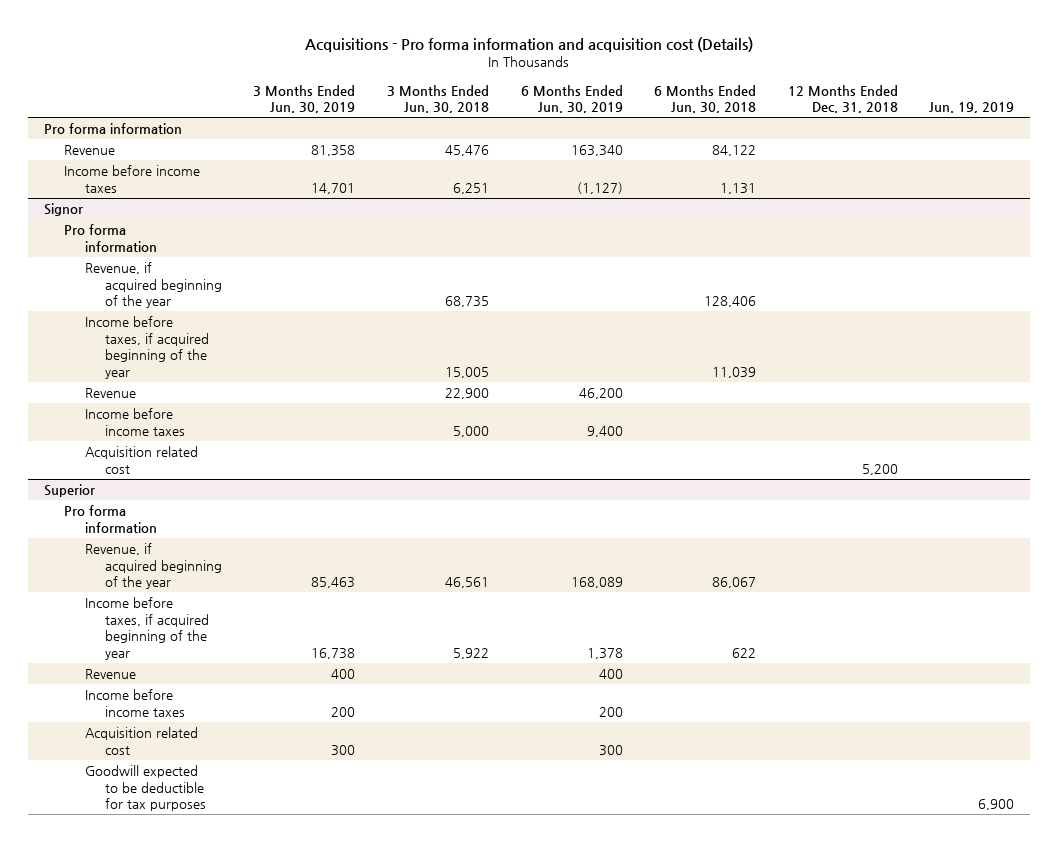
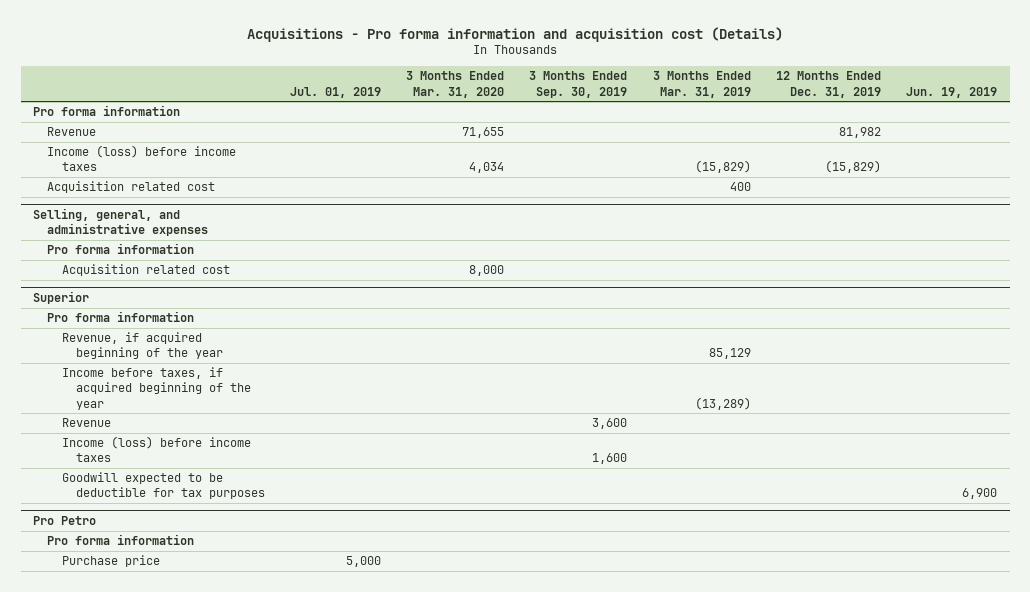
[253,84,356,114] 3 Months Ended Jun. 30, 2019 -> none
[387,84,490,114] 3 Months Ended Jun. 30, 2018 -> none
[520,84,623,114] 6 Months Ended Jun. 30, 2019 -> none
[654,84,757,114] 6 Months Ended Jun. 30, 2018 -> none
[787,84,898,114] 12 Months Ended Dec. 31, 2018 -> none
none -> [289,86,381,98] Jul. 01, 2019
none -> [406,71,505,98] 3 Months Ended Mar. 31, 2020
none -> [529,71,628,98] 3 Months Ended Sep. 30, 2019
none -> [652,71,751,98] 3 Months Ended Mar. 31, 2019
none -> [775,71,881,98] 12 Months Ended Dec. 31, 2019
[44,203,84,217] Signor -> none
[64,224,157,252] Pro forma information -> none
[84,262,222,309] Revenue, if acquired beginning of the year -> none
[84,316,209,380] Income before taxes, if acquired beginning of the year -> none
[84,388,136,399] Revenue -> none
[84,408,185,436] Income before income taxes -> none
[84,446,198,474] Acquisition related cost -> none
[64,165,201,193] Income before income taxes -> [47,145,237,172] Income (loss) before income taxes
none -> [47,181,216,194] Acquisition related cost
none -> [33,207,209,237] Selling, general, and administrative expenses
none -> [47,243,195,255] Pro forma information
none -> [61,264,230,277] Acquisition related cost
[84,727,198,755] Acquisition related cost -> none
[84,689,185,717] Income before income taxes -> [61,436,251,463] Income (loss) before income taxes
none -> [33,515,97,525] Pro Petro
none -> [47,534,195,546] Pro forma information
none -> [61,555,160,568] Purchase price

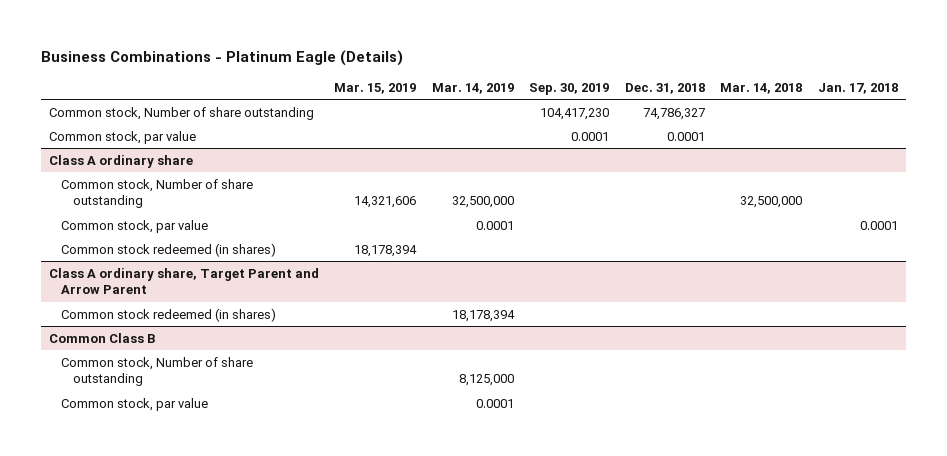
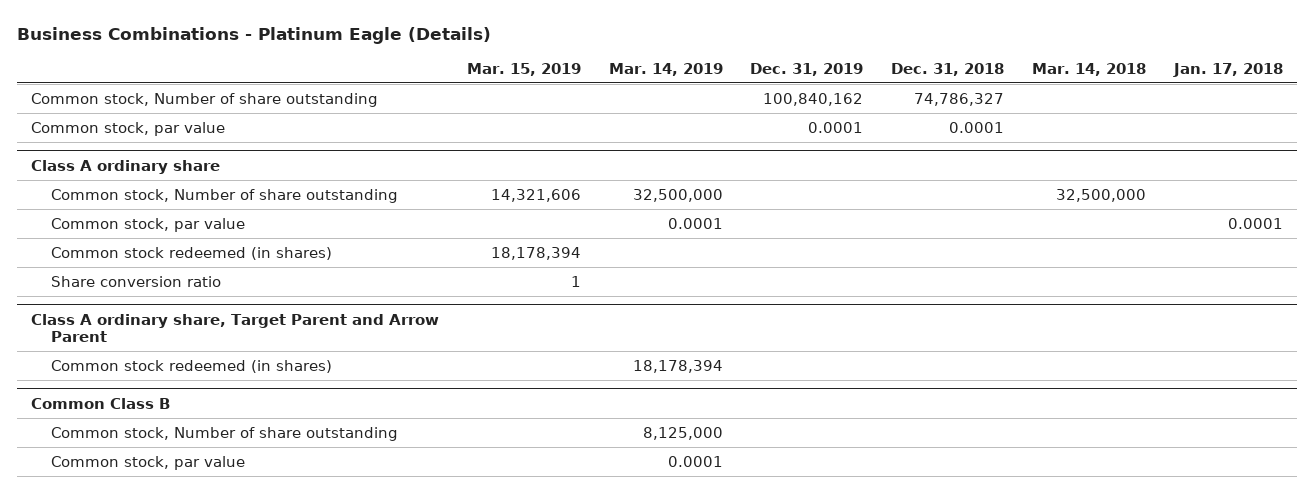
[529,82,610,95] Sep. 30, 2019 -> none
none -> [750,62,864,76] Dec. 31, 2019
none -> [51,275,222,287] Share conversion ratio

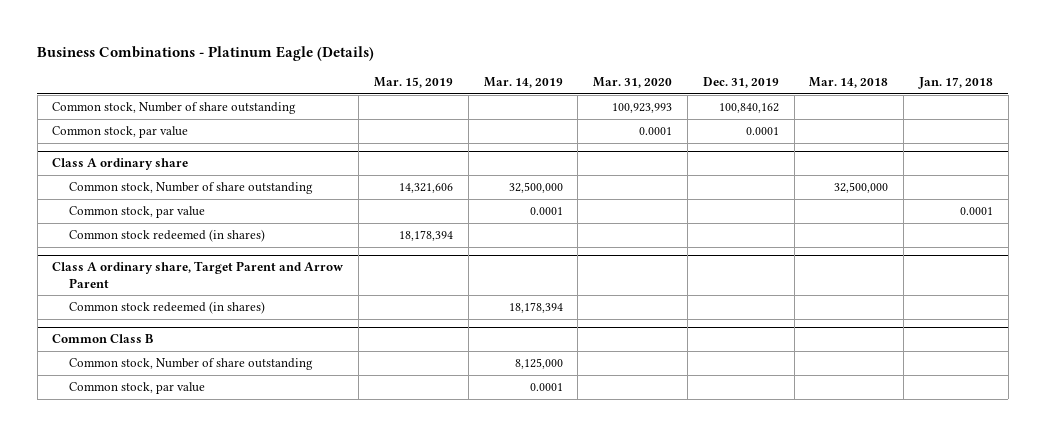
[891,62,1005,76] Dec. 31, 2018 -> none
none -> [593,77,673,89] Mar. 31, 2020
[51,275,222,287] Share conversion ratio -> none

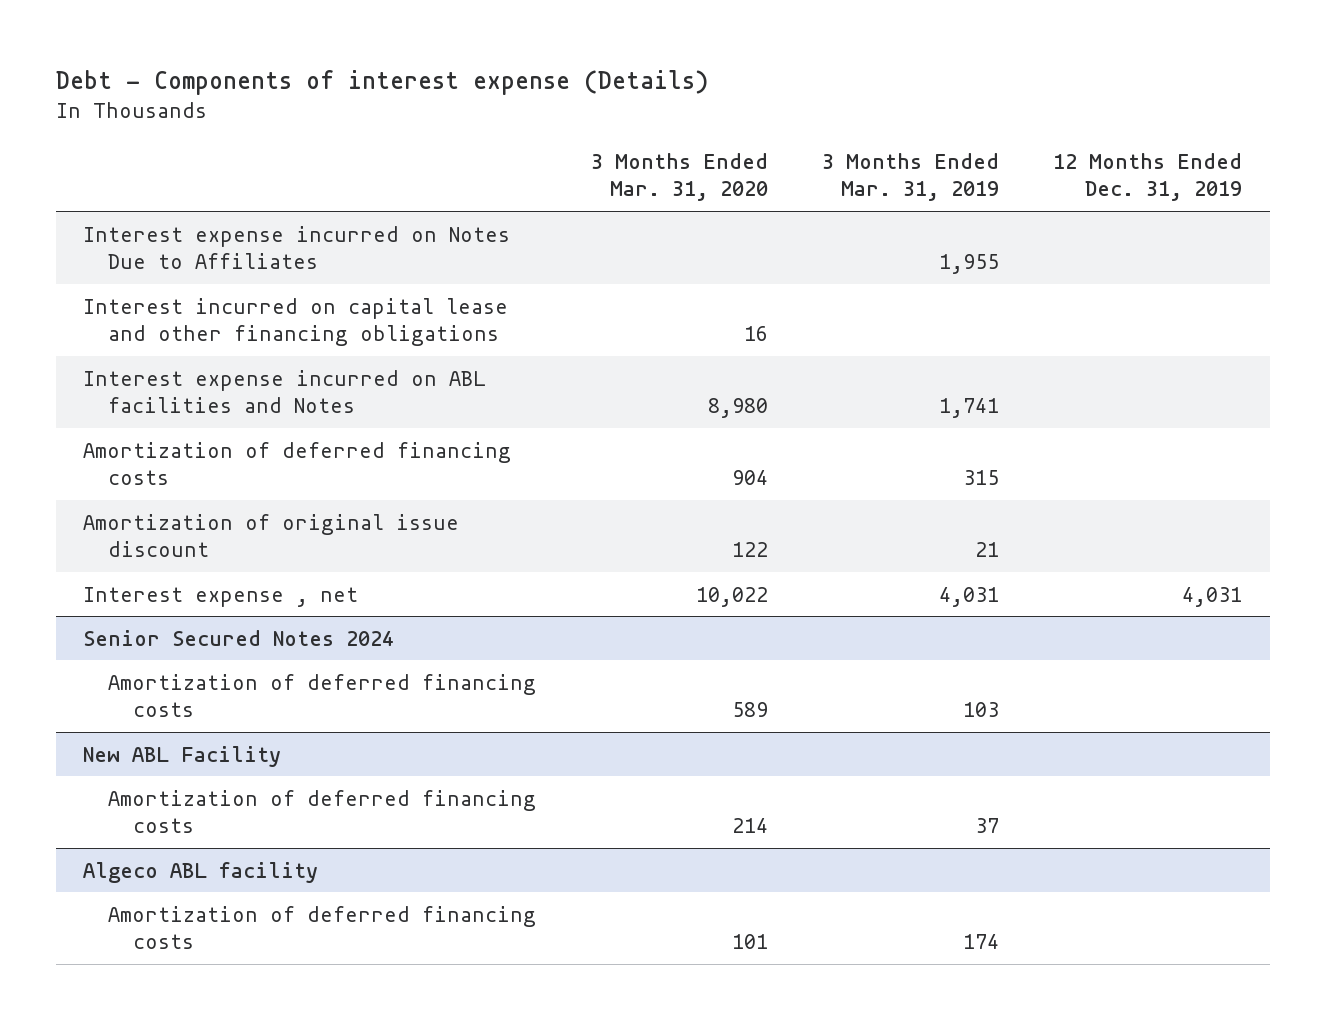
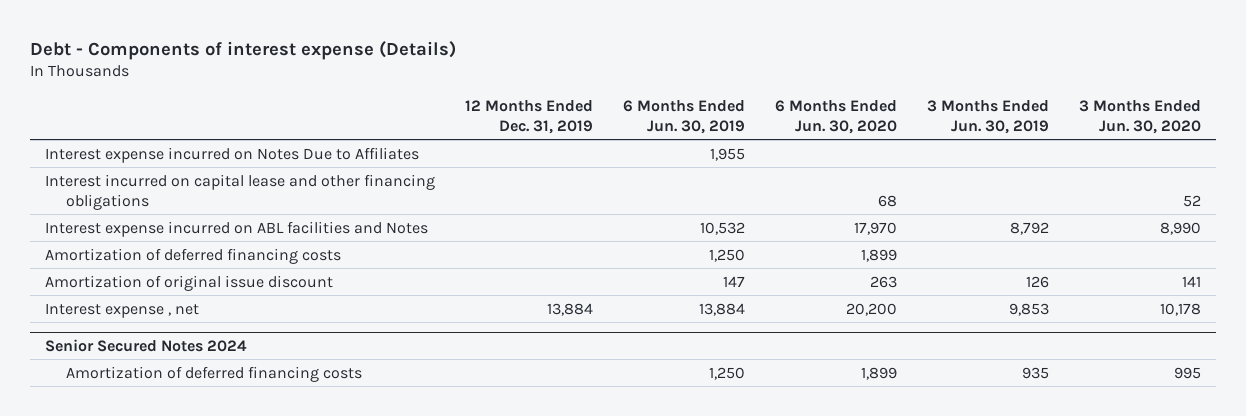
[590,152,768,202] 3 Months Ended Mar. 31, 2020 -> none
[821,152,999,202] 3 Months Ended Mar. 31, 2019 -> none
none -> [622,99,745,134] 6 Months Ended Jun. 30, 2019
none -> [775,99,898,134] 6 Months Ended Jun. 30, 2020
none -> [927,99,1050,134] 3 Months Ended Jun. 30, 2019
none -> [1079,99,1202,134] 3 Months Ended Jun. 30, 2020
[1182,586,1243,607] 4,031 -> [546,302,593,316] 13,884
[83,745,282,767] New ABL Facility -> none
[108,789,537,834] Amortization of deferred financing costs -> none
[83,861,319,883] Algeco ABL facility -> none
[108,905,537,950] Amortization of deferred financing costs -> none

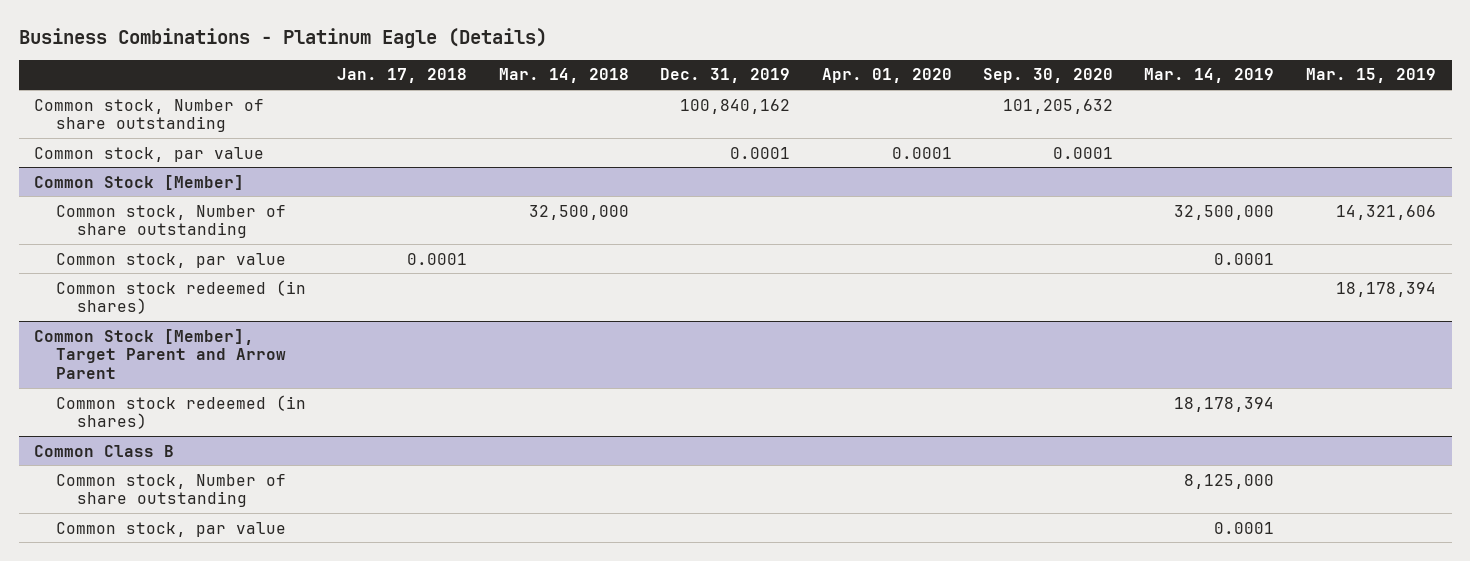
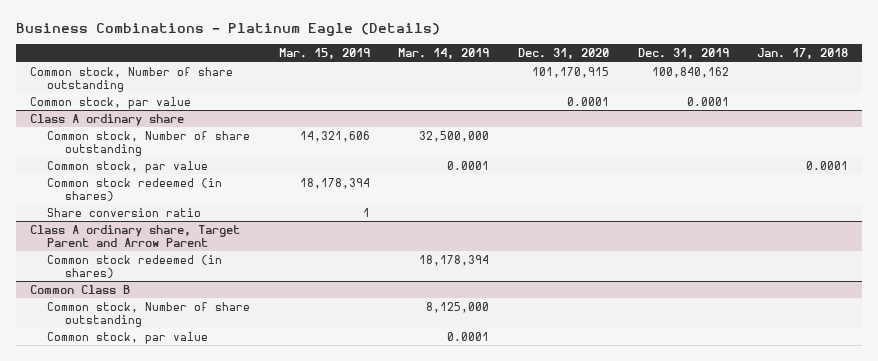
[498,68,629,84] Mar. 14, 2018 -> none
[821,68,952,84] Apr. 01, 2020 -> none
[982,68,1113,84] Sep. 30, 2020 -> none
none -> [518,48,610,60] Dec. 31, 2020
[34,174,245,190] Common Stock [Member] -> [29,113,184,126] Class A ordinary share
none -> [47,207,202,217] Share conversion ratio
[34,328,286,380] Common Stock [Member], Target Parent and Arrow Parent -> [29,224,240,247] Class A ordinary share, Target Parent and Arrow Parent

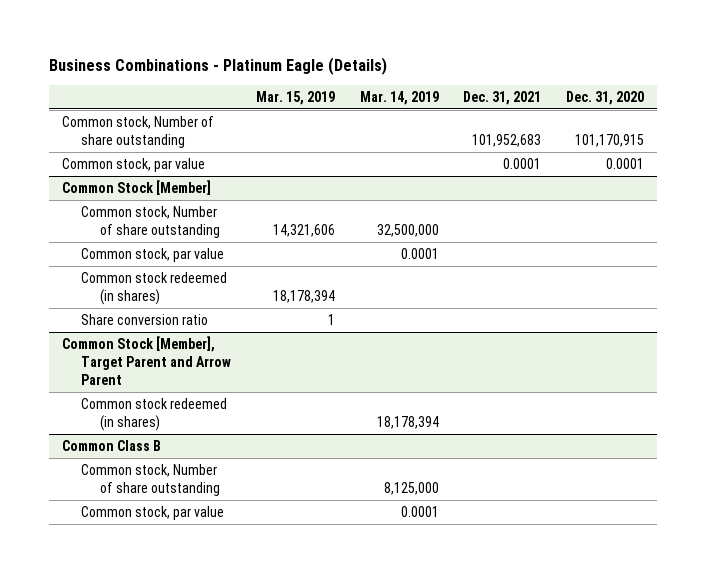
[637,48,729,60] Dec. 31, 2019 -> none
[757,48,849,60] Jan. 17, 2018 -> none
none -> [463,91,542,106] Dec. 31, 2021
[29,113,184,126] Class A ordinary share -> [61,179,211,195] Common Stock [Member]
[29,224,240,247] Class A ordinary share, Target Parent and Arrow Parent -> [61,335,231,386] Common Stock [Member], Target Parent and Arrow Parent

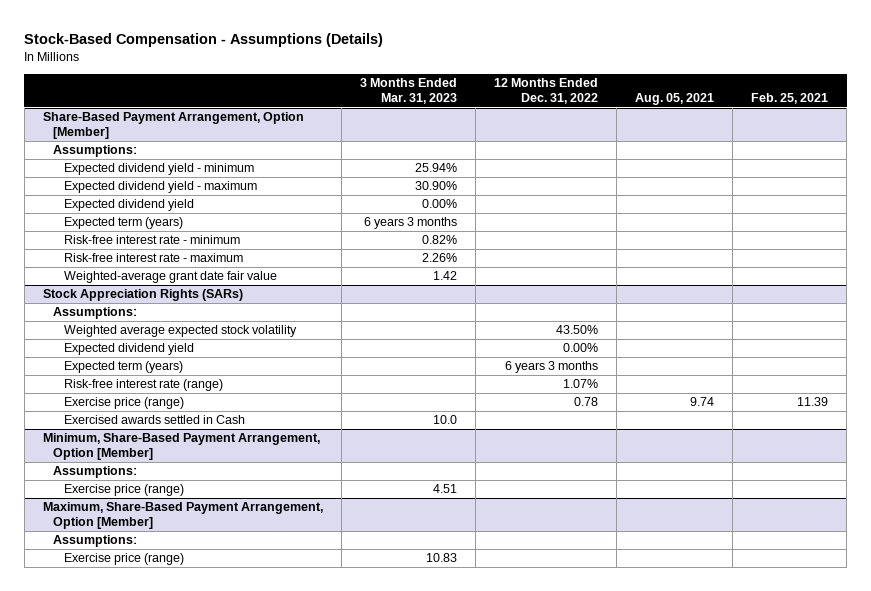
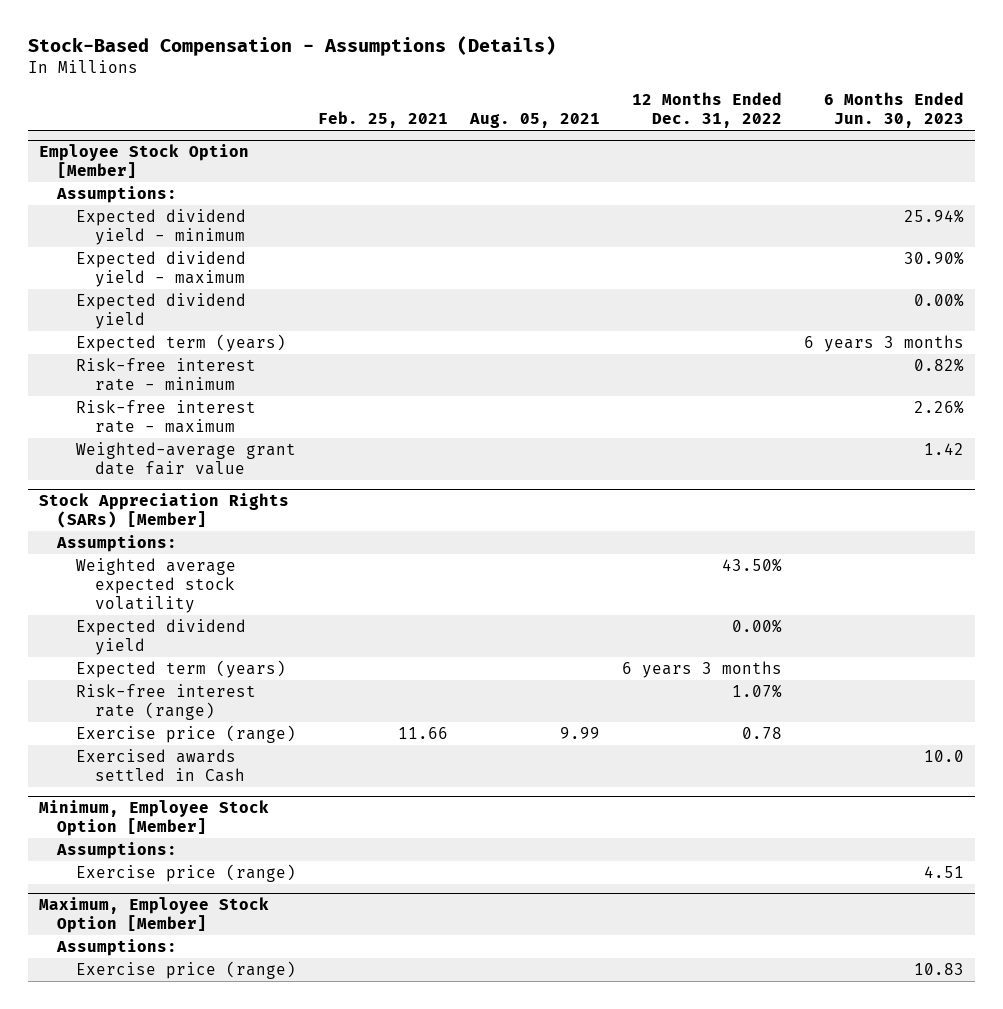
[359,78,457,104] 3 Months Ended Mar. 31, 2023 -> none
none -> [824,92,965,129] 6 Months Ended Jun. 30, 2023
[42,112,304,140] Share-Based Payment Arrangement, Option [Member] -> [38,144,249,179] Employee Stock Option [Member]
[42,289,243,302] Stock Appreciation Rights (SARs) -> [38,493,289,529] Stock Appreciation Rights (SARs) [Member]
[690,397,715,407] 9.74 -> [560,726,601,739] 9.99
[797,397,829,407] 11.39 -> [397,726,448,739] 11.66
[42,433,320,461] Minimum, Share-Based Payment Arrangement, Option [Member] -> none
[53,466,138,479] Assumptions: -> none
[63,484,184,497] Exercise price (range) -> none
[42,502,323,530] Maximum, Share-Based Payment Arrangement, Option [Member] -> none
[53,535,138,548] Assumptions: -> none
[63,553,184,566] Exercise price (range) -> none
none -> [38,800,269,837] Minimum, Employee Stock Option [Member]
none -> [56,841,178,859] Assumptions:
none -> [75,863,296,882] Exercise price (range)
none -> [38,897,269,934] Maximum, Employee Stock Option [Member]
none -> [56,938,178,956] Assumptions:
none -> [75,960,296,979] Exercise price (range)

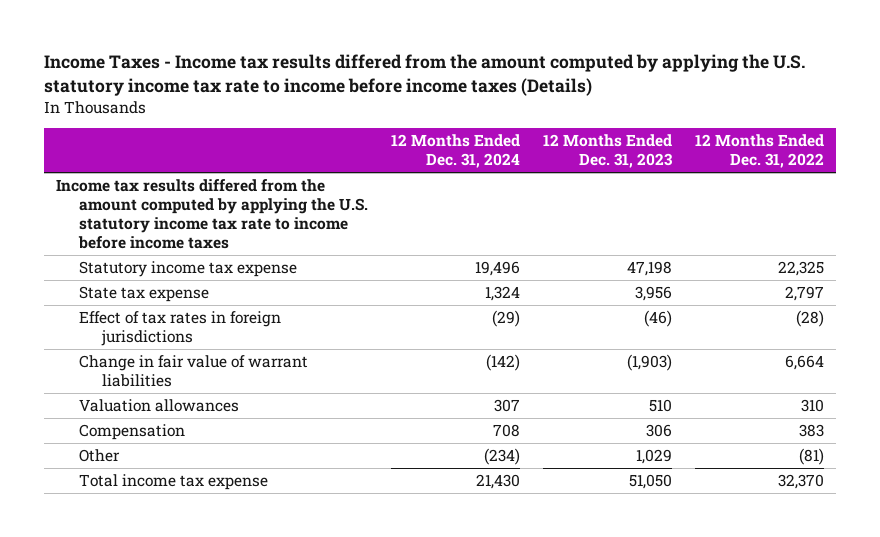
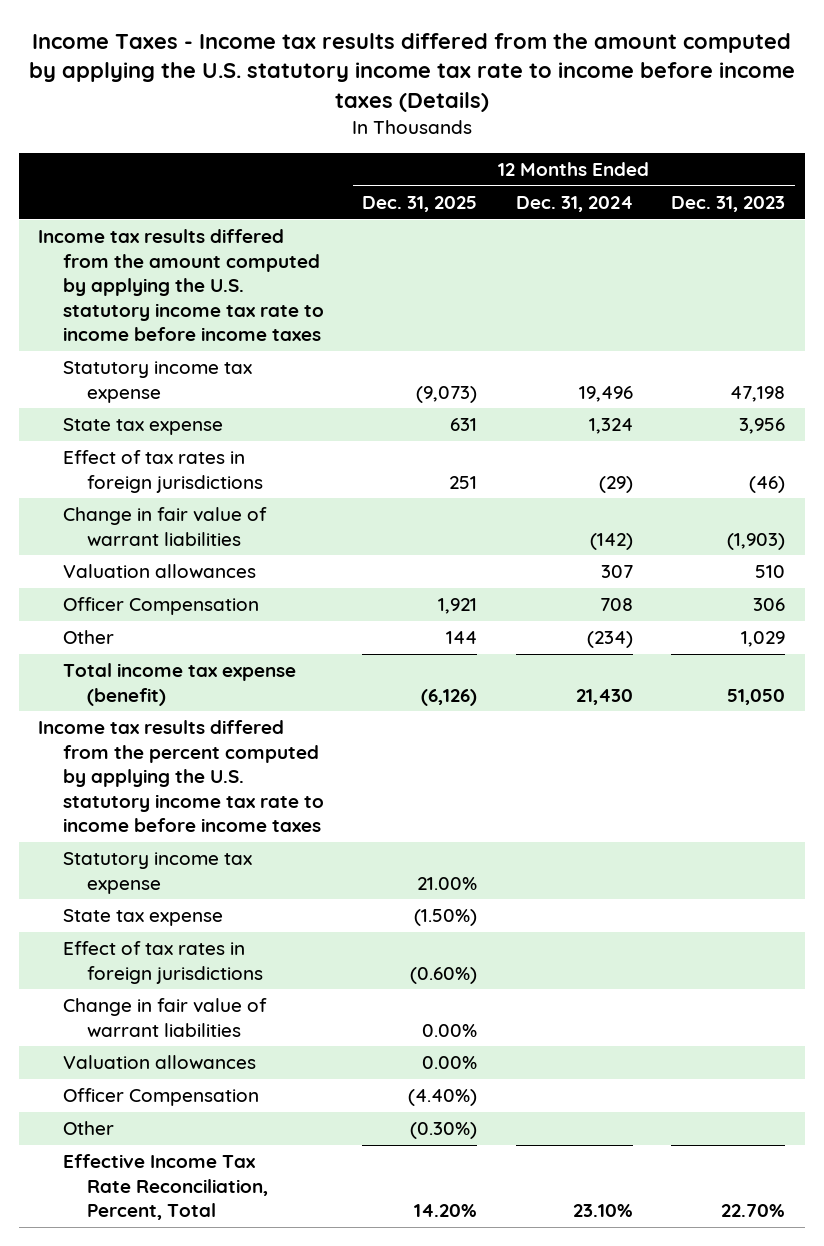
[695,134,825,169] 12 Months Ended Dec. 31, 2022 -> none
none -> [362,195,478,212] Dec. 31, 2025
[78,424,185,441] Compensation -> [62,597,259,616] Officer Compensation
[78,474,268,491] Total income tax expense -> [62,663,296,706] Total income tax expense (benefit)
none -> [38,720,324,832] Income tax results differed from the percent computed by applying the U.S. statutory income tax rate to income before income taxes
none -> [62,852,252,894] Statutory income tax expense
none -> [62,909,223,927] State tax expense
none -> [62,941,264,984] Effect of tax rates in foreign jurisdictions
none -> [62,998,267,1037] Change in fair value of warrant liabilities
none -> [62,1055,256,1070] Valuation allowances
none -> [62,1088,259,1107] Officer Compensation
none -> [62,1121,114,1136] Other
none -> [62,1154,269,1221] Effective Income Tax Rate Reconciliation, Percent, Total

